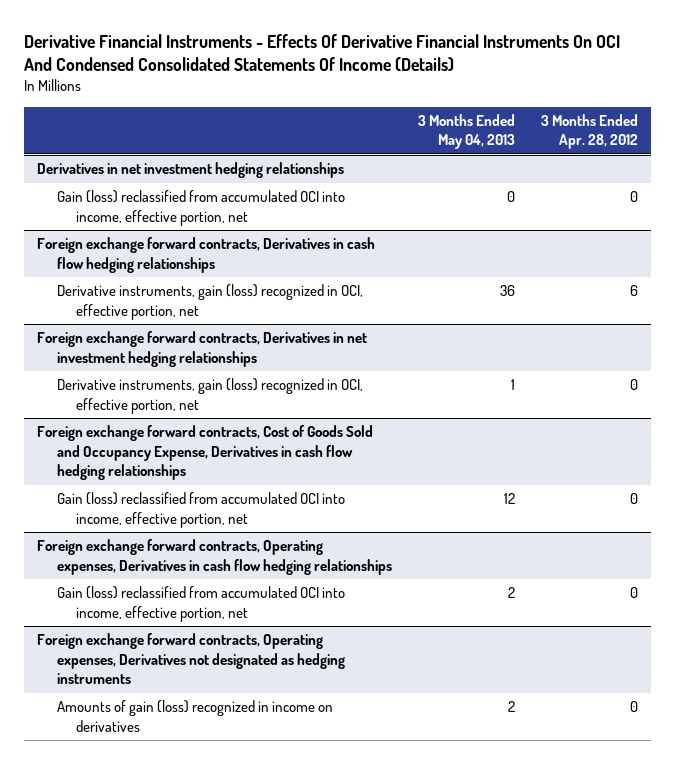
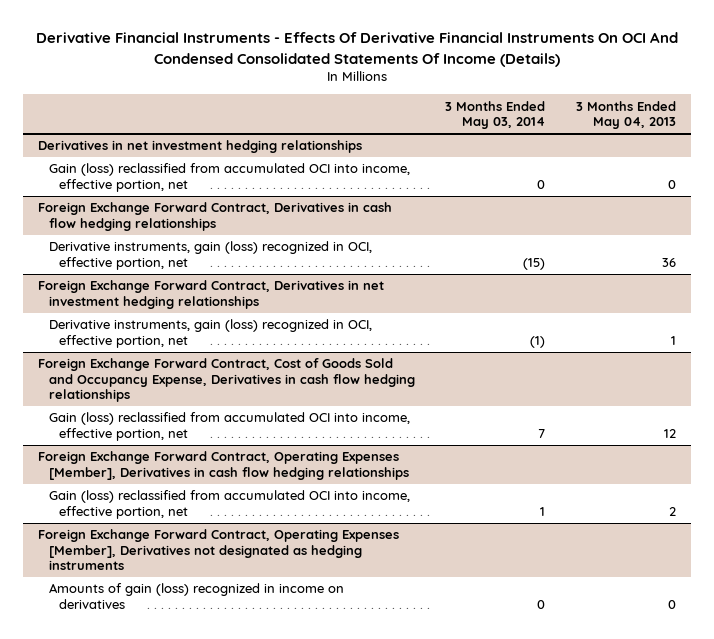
[540,113,638,150] 3 Months Ended Apr. 28, 2012 -> none
none -> [445,100,546,130] 3 Months Ended May 03, 2014
[37,237,376,273] Foreign exchange forward contracts, Derivatives in cash flow hedging relationships -> [38,202,393,231] Foreign Exchange Forward Contract, Derivatives in cash flow hedging relationships
[37,331,368,367] Foreign exchange forward contracts, Derivatives in net investment hedging relationships -> [38,280,385,309] Foreign Exchange Forward Contract, Derivatives in net investment hedging relationships
[37,425,374,481] Foreign exchange forward contracts, Cost of Goods Sold and Occupancy Expense, Derivatives in cash flow hedging relationships -> [38,358,415,402] Foreign Exchange Forward Contract, Cost of Goods Sold and Occupancy Expense, Derivatives in cash flow hedging relationships
[37,539,392,575] Foreign exchange forward contracts, Operating expenses, Derivatives in cash flow hedging relationships -> [38,451,409,480] Foreign Exchange Forward Contract, Operating Expenses [Member], Derivatives in cash flow hedging relationships
[37,633,345,685] Foreign exchange forward contracts, Operating expenses, Derivatives not designated as hedging instruments -> [38,529,400,570] Foreign Exchange Forward Contract, Operating Expenses [Member], Derivatives not designated as hedging instruments
[507,701,515,713] 2 -> [667,599,676,609] 0

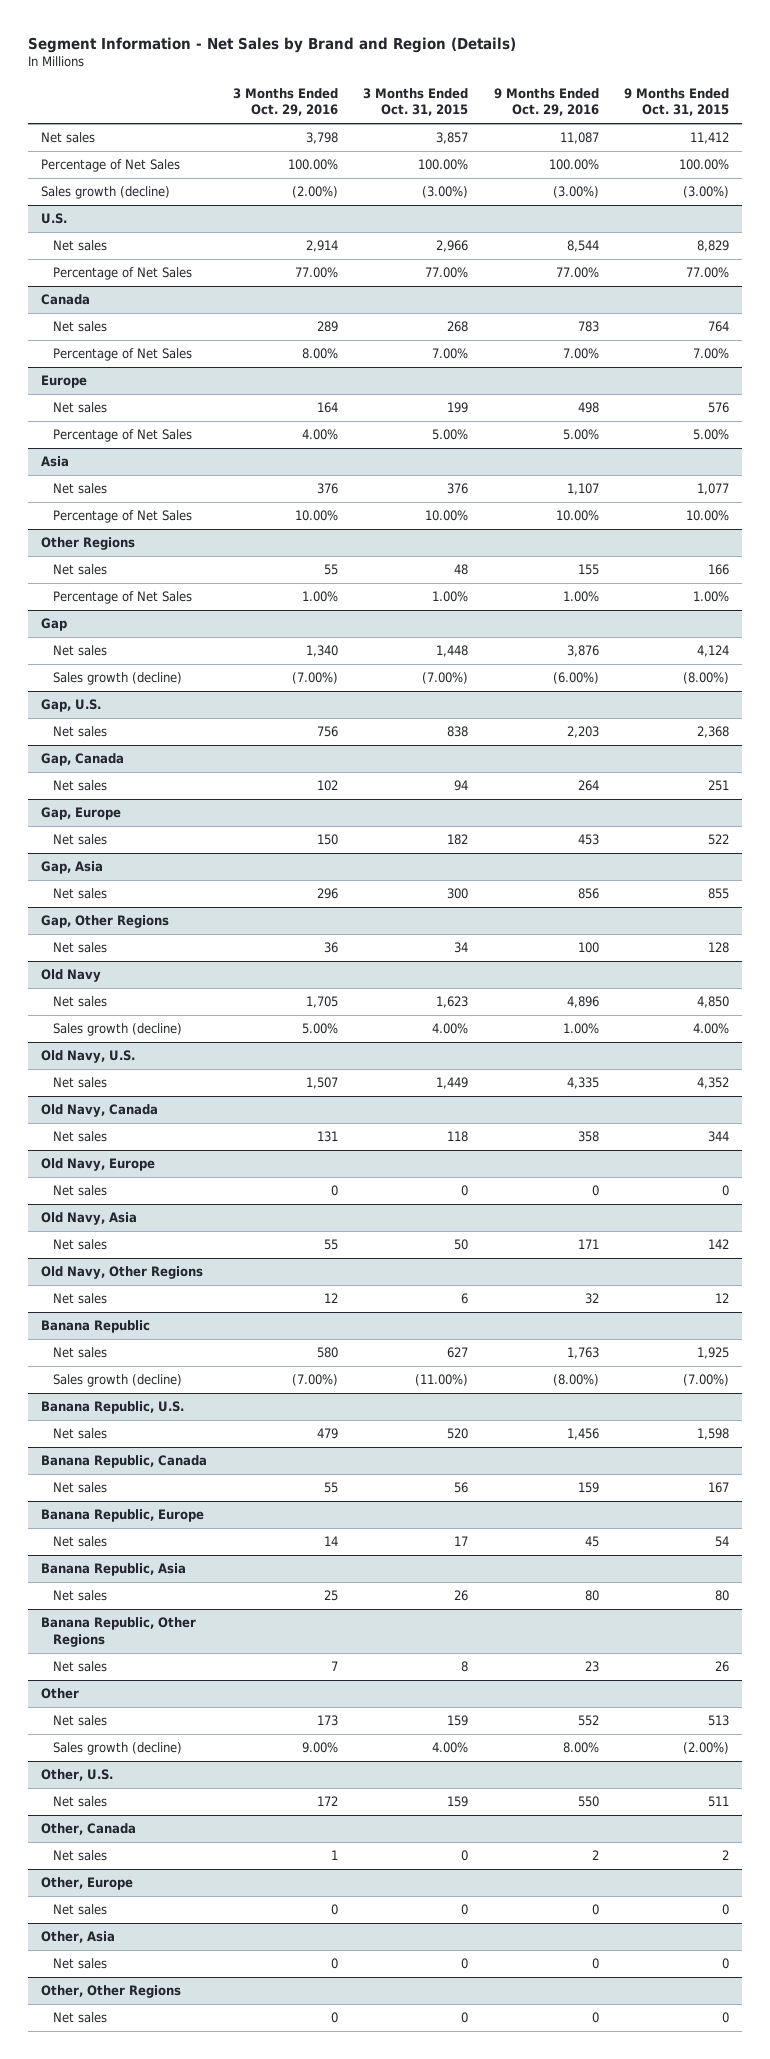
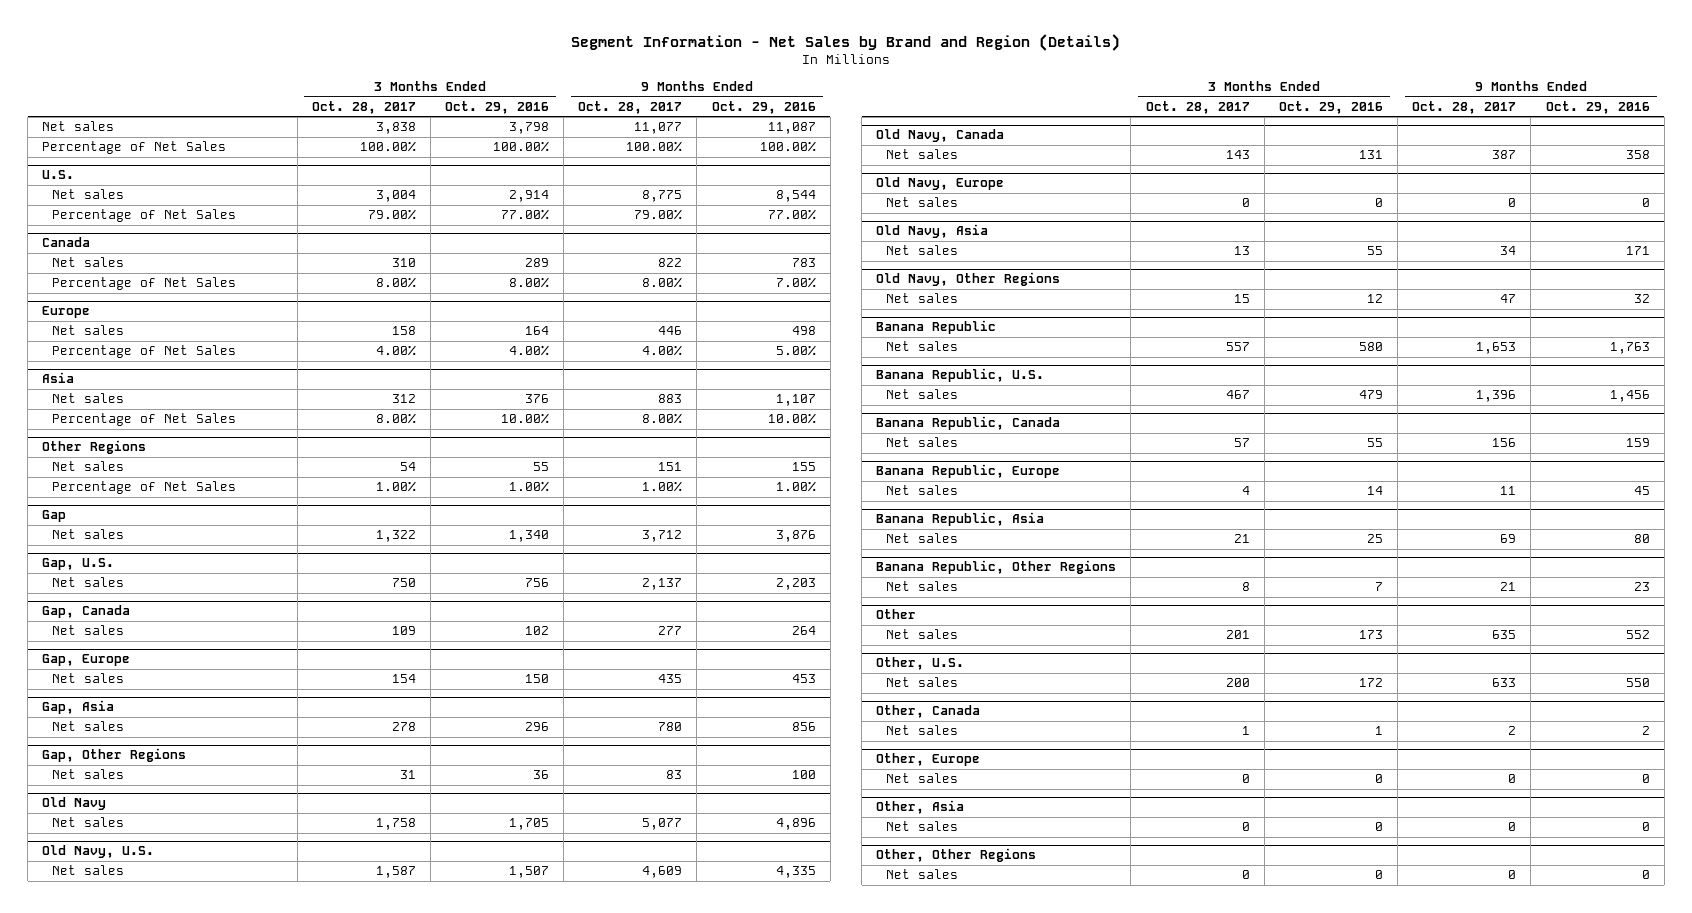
[363,87,469,117] 3 Months Ended Oct. 31, 2015 -> none
[624,87,730,117] 9 Months Ended Oct. 31, 2015 -> none
none -> [311,100,416,114] Oct. 28, 2017
none -> [578,100,683,114] Oct. 28, 2017
[41,186,171,200] Sales growth (decline) -> none
[53,672,183,686] Sales growth (decline) -> none
[53,1023,183,1037] Sales growth (decline) -> none
[53,1374,183,1388] Sales growth (decline) -> none
[53,1742,183,1756] Sales growth (decline) -> none

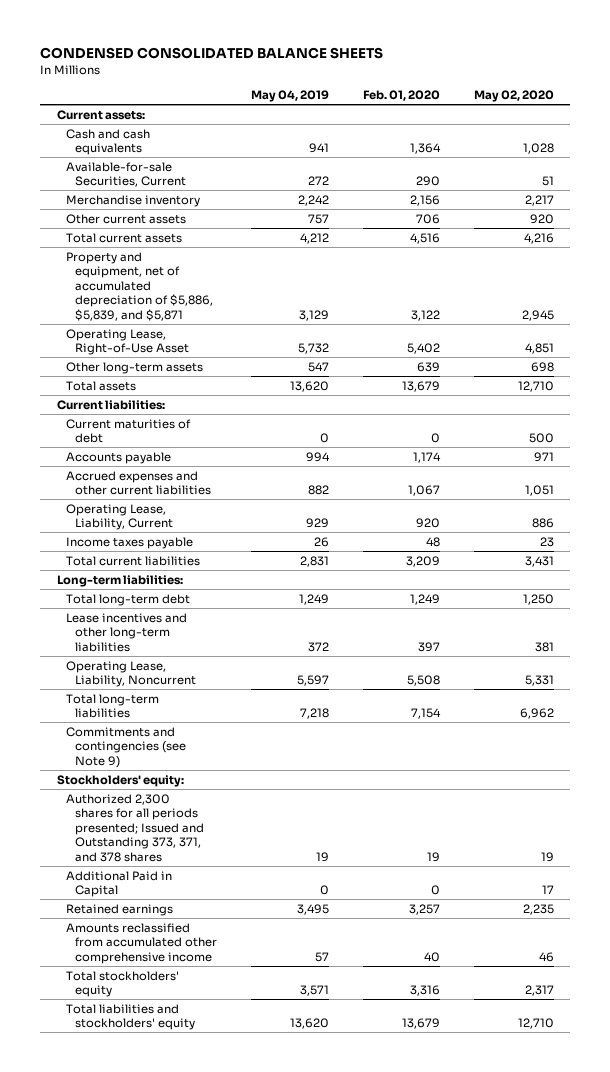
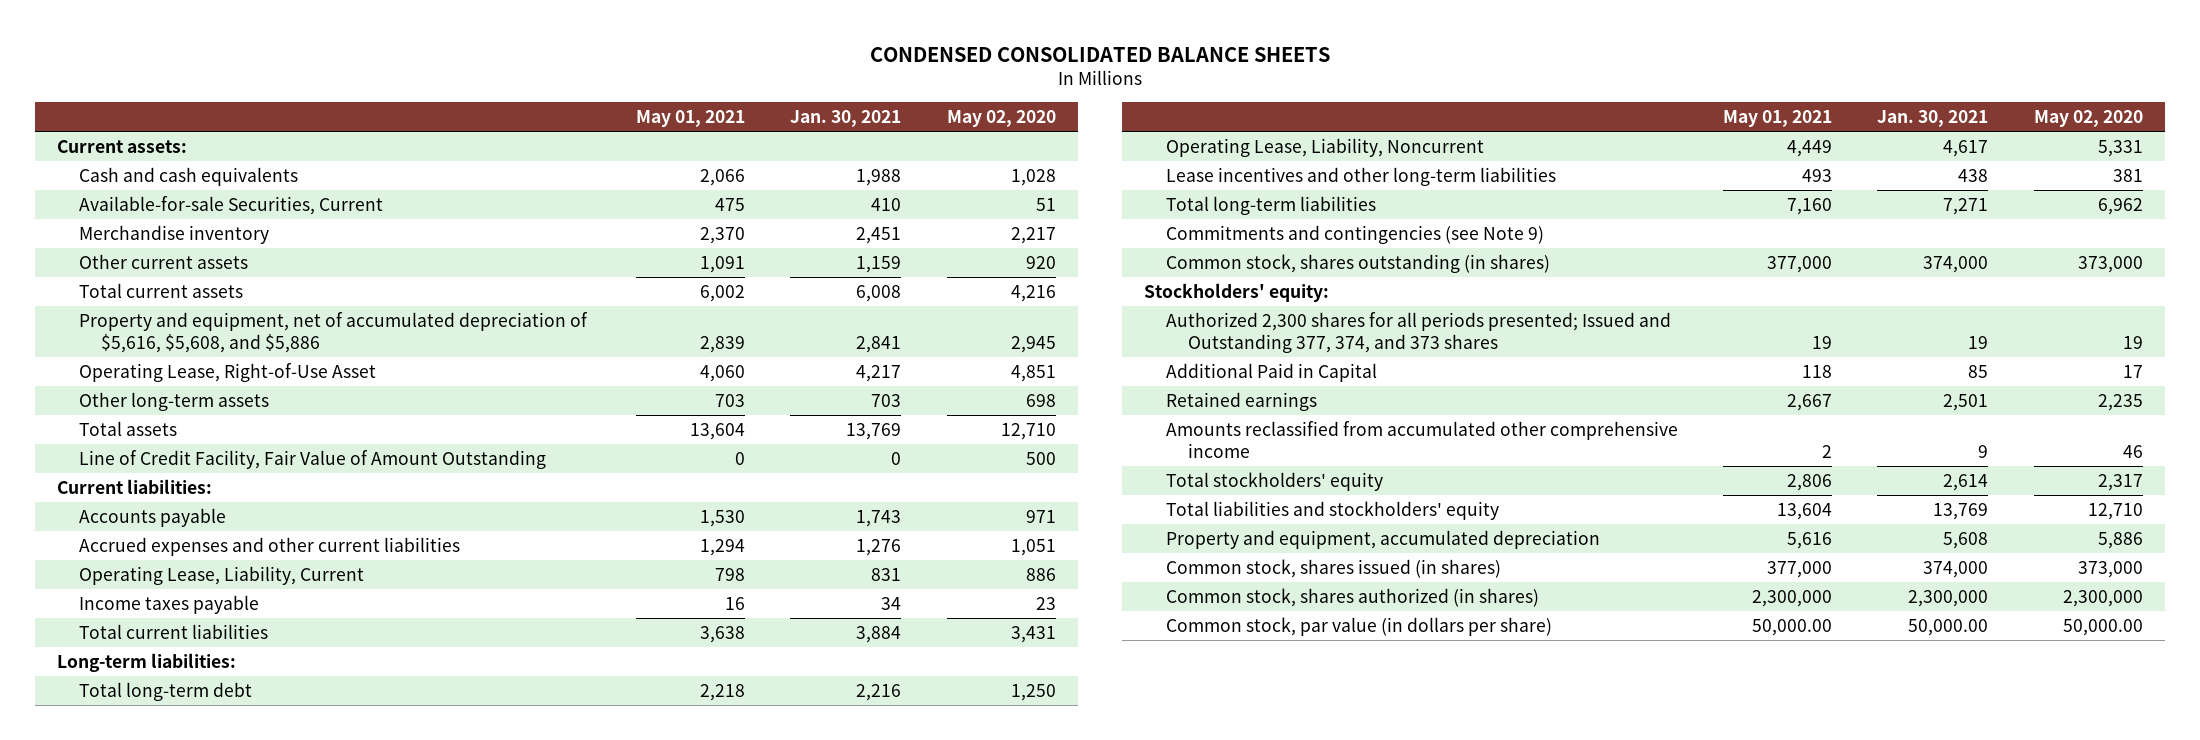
[251,90,330,103] May 04, 2019 -> none
[362,90,440,102] Feb. 01, 2020 -> none
none -> [636,110,746,128] May 01, 2021
none -> [790,110,902,128] Jan. 30, 2021
[65,251,214,321] Property and equipment, net of accumulated depreciation of $5,886, $5,839, and $5,871 -> [79,311,589,353] Property and equipment, net of accumulated depreciation of $5,616, $5,608, and $5,886
none -> [79,449,547,469] Line of Credit Facility, Fair Value of Amount Outstanding
[65,418,191,444] Current maturities of debt -> none
[65,612,187,652] Lease incentives and other long-term liabilities -> [1166,166,1557,186] Lease incentives and other long-term liabilities
none -> [1166,253,1551,273] Common stock, shares outstanding (in shares)
[65,793,205,862] Authorized 2,300 shares for all periods presented; Issued and Outstanding 373, 371, and 378 shares -> [1166,311,1672,353] Authorized 2,300 shares for all periods presented; Issued and Outstanding 377, 374, and 373 shares
none -> [1166,529,1601,549] Property and equipment, accumulated depreciation
none -> [1166,558,1502,578] Common stock, shares issued (in shares)
none -> [1166,587,1540,607] Common stock, shares authorized (in shares)
none -> [1166,616,1553,636] Common stock, par value (in dollars per share)

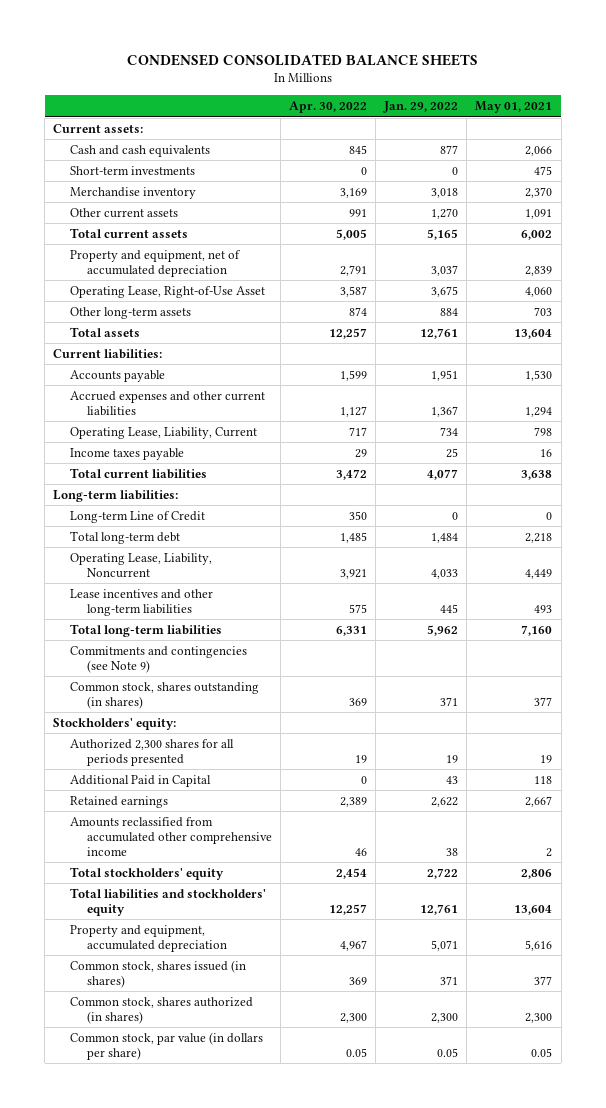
[790,110,902,128] Jan. 30, 2021 -> none
[946,110,1056,128] May 02, 2020 -> none
none -> [288,101,367,114] Apr. 30, 2022
none -> [383,101,459,114] Jan. 29, 2022
[79,195,384,215] Available-for-sale Securities, Current -> [69,165,195,175] Short-term investments
[79,311,589,353] Property and equipment, net of accumulated depreciation of $5,616, $5,608, and $5,886 -> [69,249,241,277] Property and equipment, net of accumulated depreciation
[79,449,547,469] Line of Credit Facility, Fair Value of Amount Outstanding -> none
none -> [69,510,205,523] Long-term Line of Credit
[1767,255,1833,273] 377,000 -> [534,696,553,706] 377
[1166,311,1672,353] Authorized 2,300 shares for all periods presented; Issued and Outstanding 377, 374, and 373 shares -> [69,738,234,766] Authorized 2,300 shares for all periods presented
[1767,560,1833,578] 377,000 -> [534,975,553,985] 377
[1752,589,1833,607] 2,300,000 -> [525,1012,553,1023] 2,300
[1752,618,1833,636] 50,000.00 -> [531,1047,553,1057] 0.05

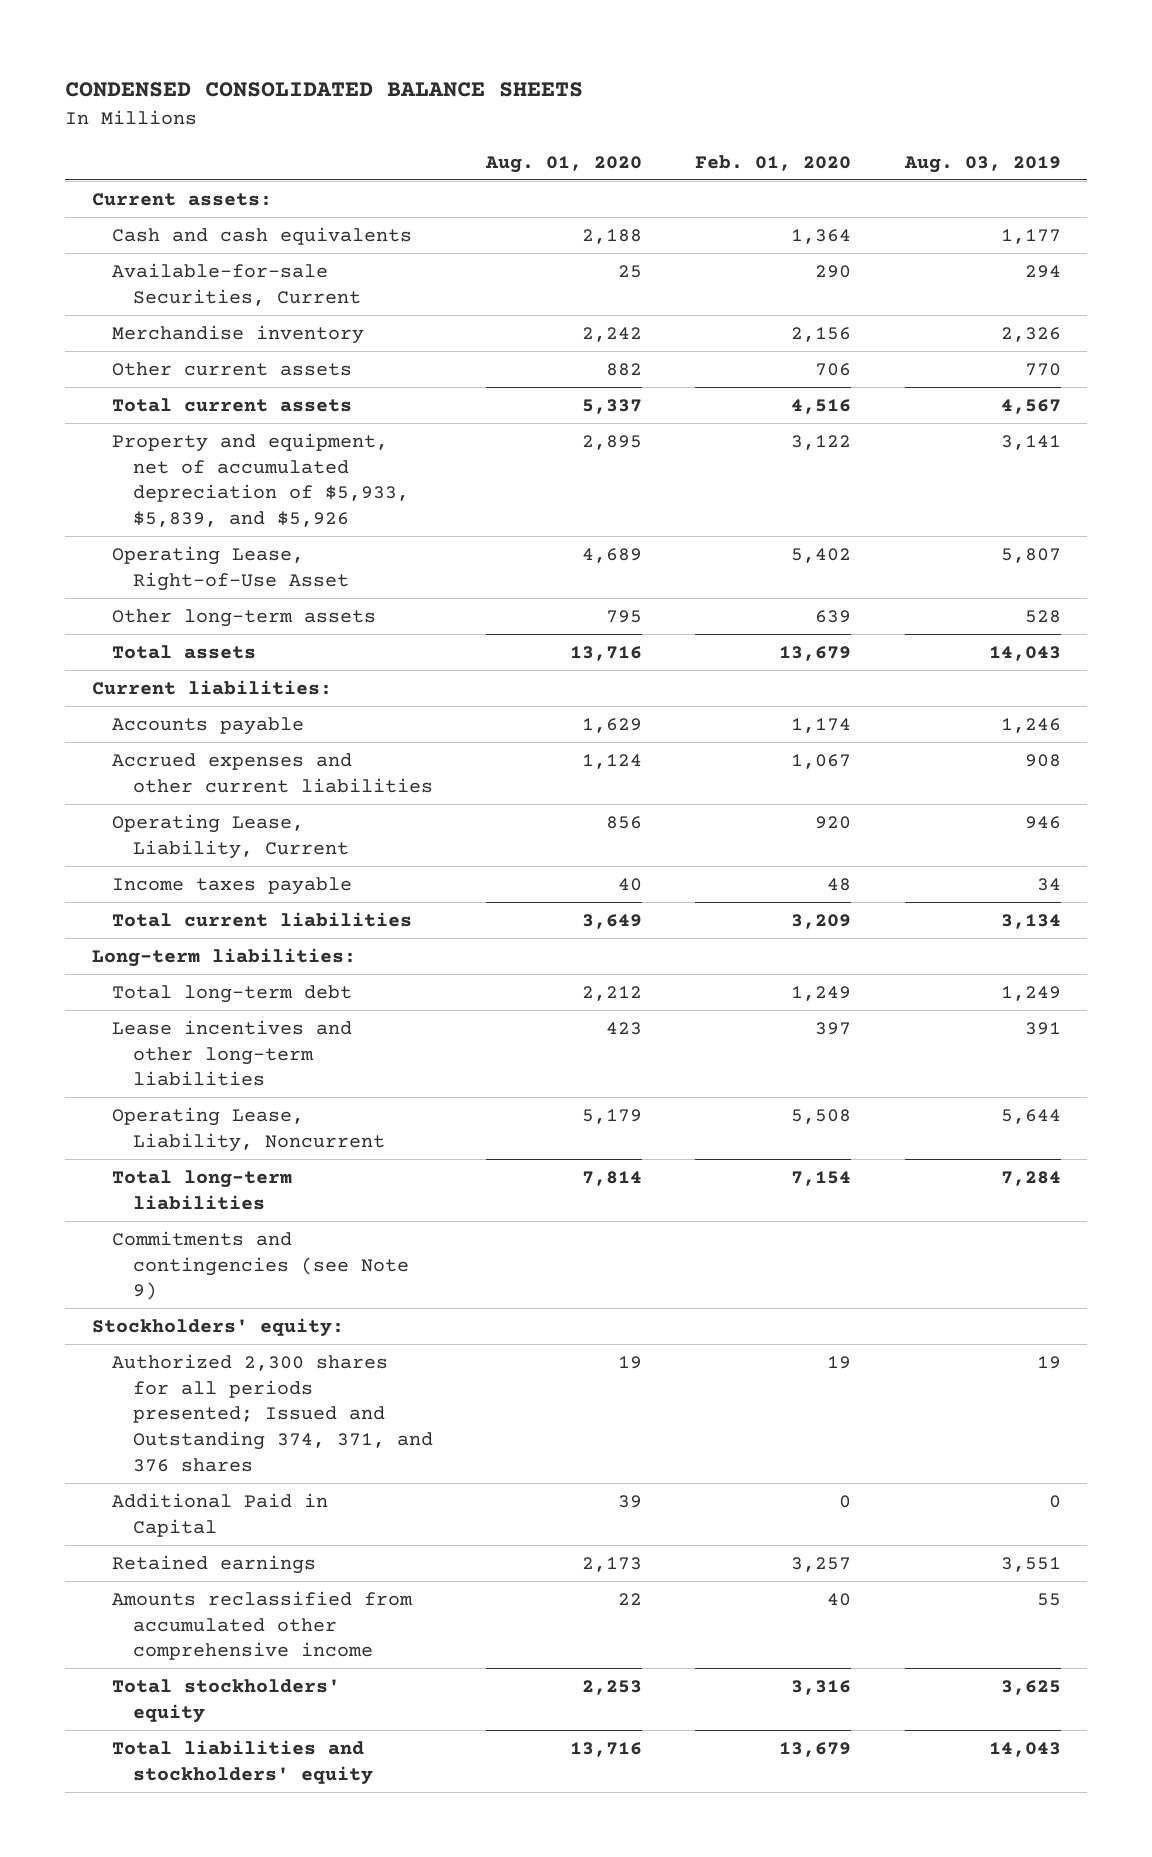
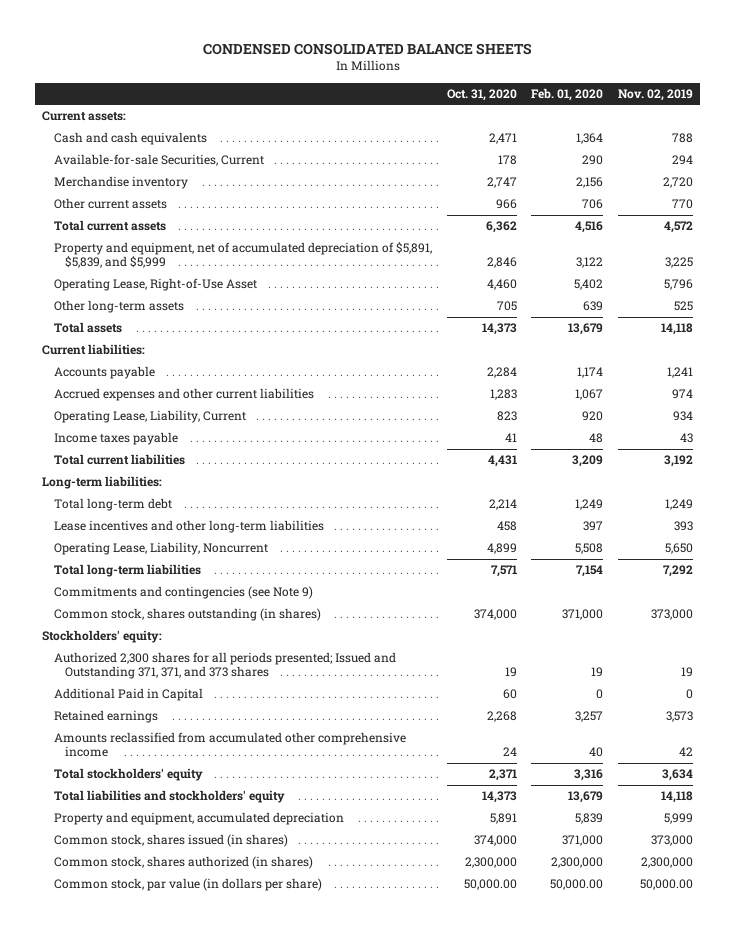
[484,155,642,173] Aug. 01, 2020 -> none
[903,155,1061,173] Aug. 03, 2019 -> none
none -> [446,88,517,101] Oct. 31, 2020
none -> [617,88,693,101] Nov. 02, 2019
[112,432,409,528] Property and equipment, net of accumulated depreciation of $5,933, $5,839, and $5,926 -> [53,242,432,269] Property and equipment, net of accumulated depreciation of $5,891, $5,839, and $5,999
none -> [53,608,321,622] Common stock, shares outstanding (in shares)
[112,1353,433,1472] Authorized 2,300 shares for all periods presented; Issued and Outstanding 374, 371, and 376 shares -> [53,652,396,680] Authorized 2,300 shares for all periods presented; Issued and Outstanding 371, 371, and 373 shares
none -> [53,812,344,826] Property and equipment, accumulated depreciation
none -> [53,834,288,848] Common stock, shares issued (in shares)
none -> [53,856,313,870] Common stock, shares authorized (in shares)
none -> [53,878,322,892] Common stock, par value (in dollars per share)

